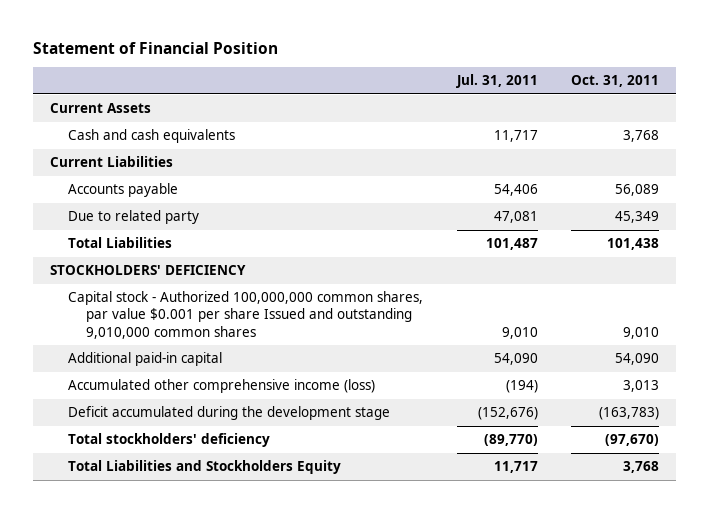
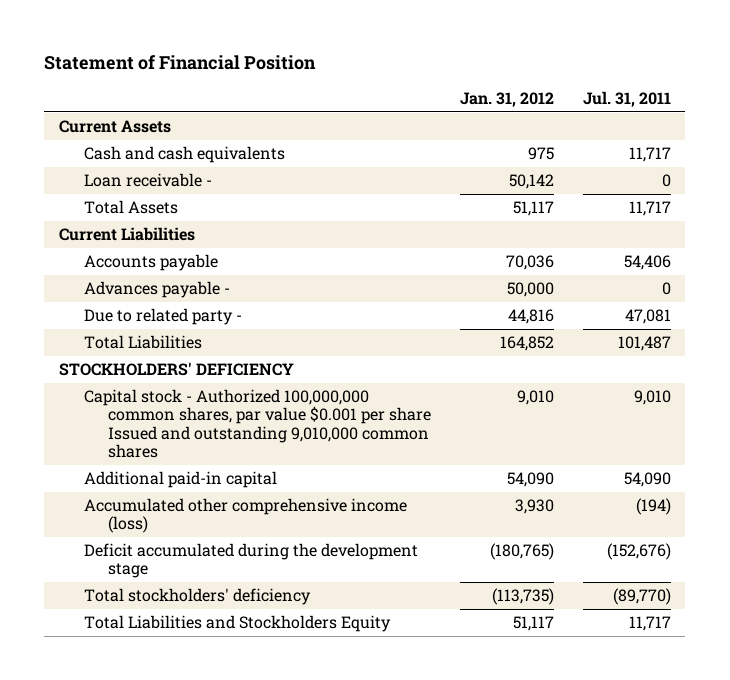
[571,75,660,88] Oct. 31, 2011 -> none
none -> [460,91,555,107] Jan. 31, 2012
none -> [83,173,212,188] Loan receivable -
none -> [83,200,178,215] Total Assets
none -> [83,281,230,299] Advances payable -
[67,210,199,225] Due to related party -> [83,308,242,326] Due to related party -

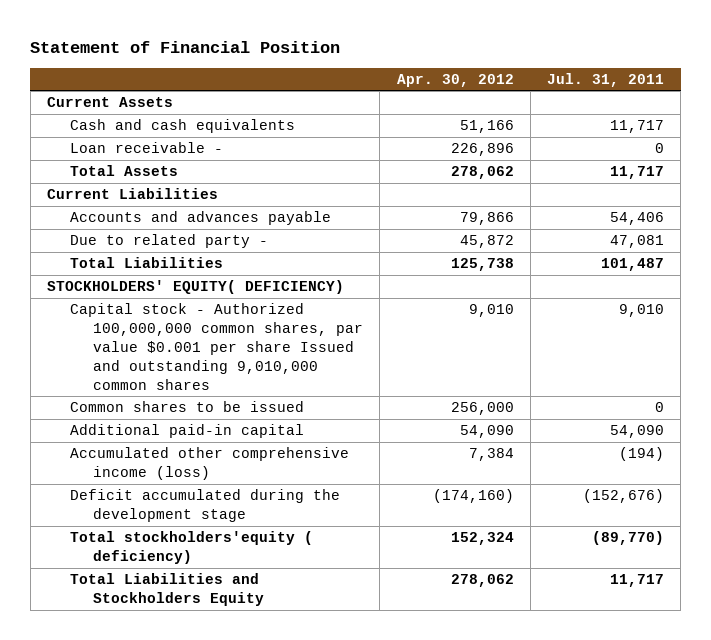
[460,91,555,107] Jan. 31, 2012 -> none
none -> [396,73,514,87] Apr. 30, 2012
[83,281,230,299] Advances payable - -> none
[83,254,218,272] Accounts payable -> [70,211,332,226] Accounts and advances payable
[58,362,294,377] STOCKHOLDERS' DEFICIENCY -> [47,280,345,295] STOCKHOLDERS' EQUITY( DEFICIENCY)
none -> [70,401,305,413] Common shares to be issued
[83,588,311,606] Total stockholders' deficiency -> [70,531,314,565] Total stockholders'equity ( deficiency)

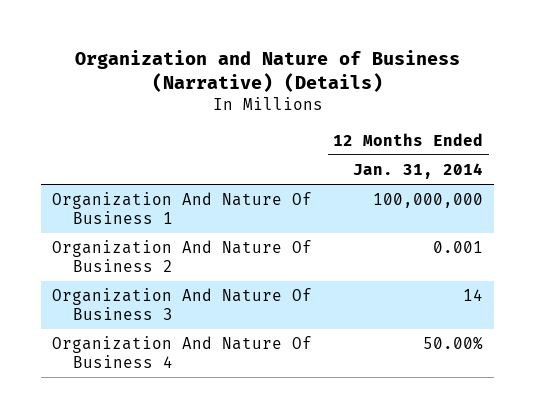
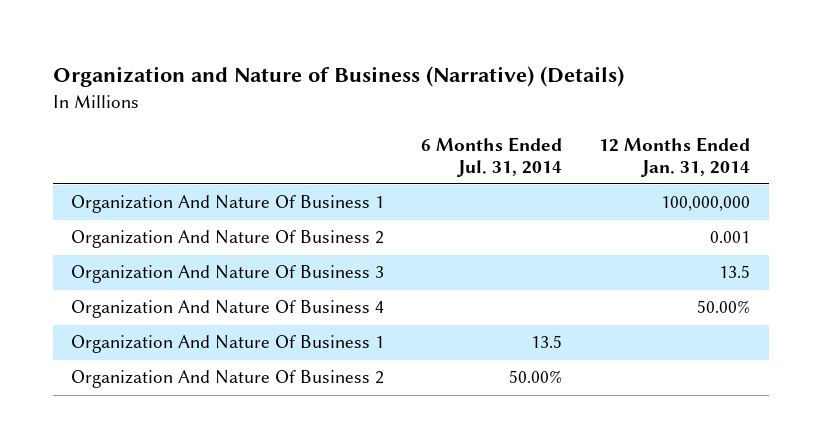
none -> [421,136,563,177] 6 Months Ended Jul. 31, 2014
[463,289,484,302] 14 -> [719,265,751,279] 13.5
none -> [71,335,385,354] Organization And Nature Of Business 1
none -> [71,370,385,389] Organization And Nature Of Business 2

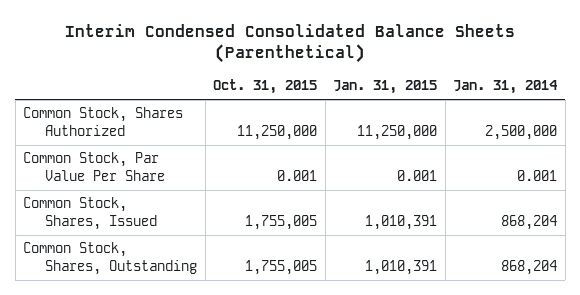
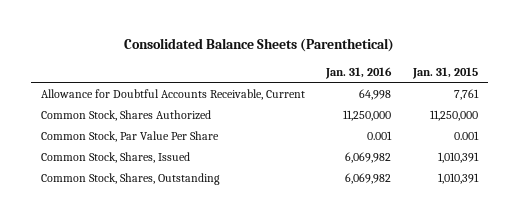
[65,23,516,64] Interim Condensed Consolidated Balance Sheets (Parenthetical) -> [124,37,395,52] Consolidated Balance Sheets (Parenthetical)
[213,79,318,95] Oct. 31, 2015 -> none
[453,80,559,95] Jan. 31, 2014 -> none
none -> [325,66,393,79] Jan. 31, 2016
none -> [41,88,306,100] Allowance for Doubtful Accounts Receivable, Current

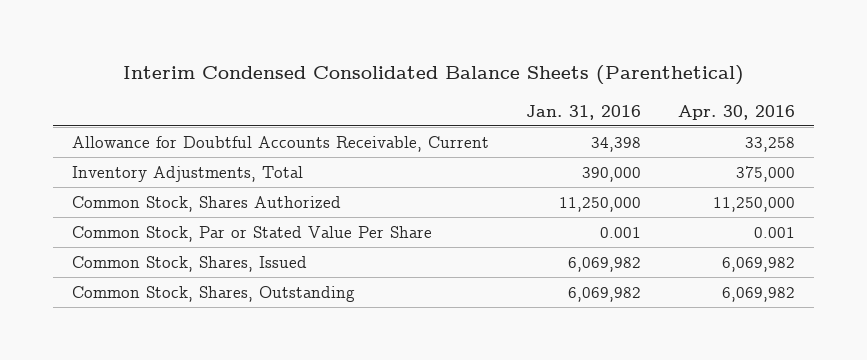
[124,37,395,52] Consolidated Balance Sheets (Parenthetical) -> [122,65,744,86] Interim Condensed Consolidated Balance Sheets (Parenthetical)
[411,66,478,79] Jan. 31, 2015 -> none
none -> [678,104,796,120] Apr. 30, 2016
[359,88,392,100] 64,998 -> [591,136,642,152] 34,398
none -> [71,165,303,182] Inventory Adjustments, Total
[41,130,220,142] Common Stock, Par Value Per Share -> [71,225,432,242] Common Stock, Par or Stated Value Per Share

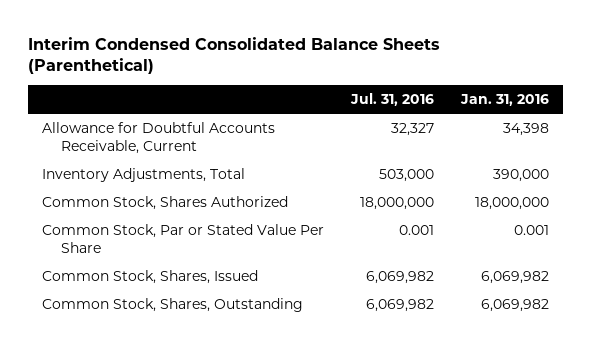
[678,104,796,120] Apr. 30, 2016 -> none
none -> [349,93,434,107] Jul. 31, 2016
[559,196,642,212] 11,250,000 -> [475,196,550,210] 18,000,000

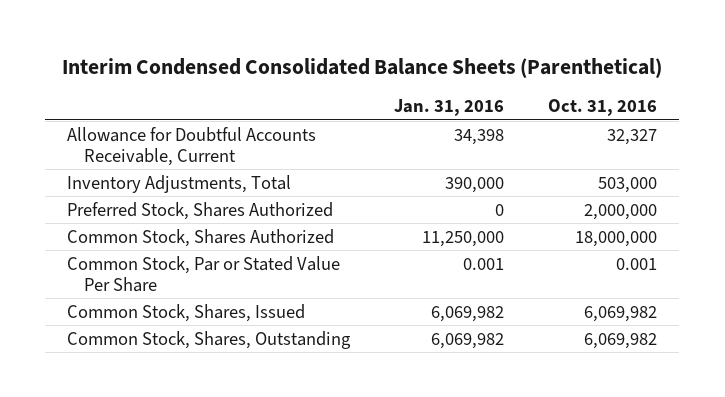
[349,93,434,107] Jul. 31, 2016 -> none
none -> [548,99,658,117] Oct. 31, 2016
none -> [67,201,334,220] Preferred Stock, Shares Authorized
[475,196,550,210] 18,000,000 -> [422,230,505,247] 11,250,000

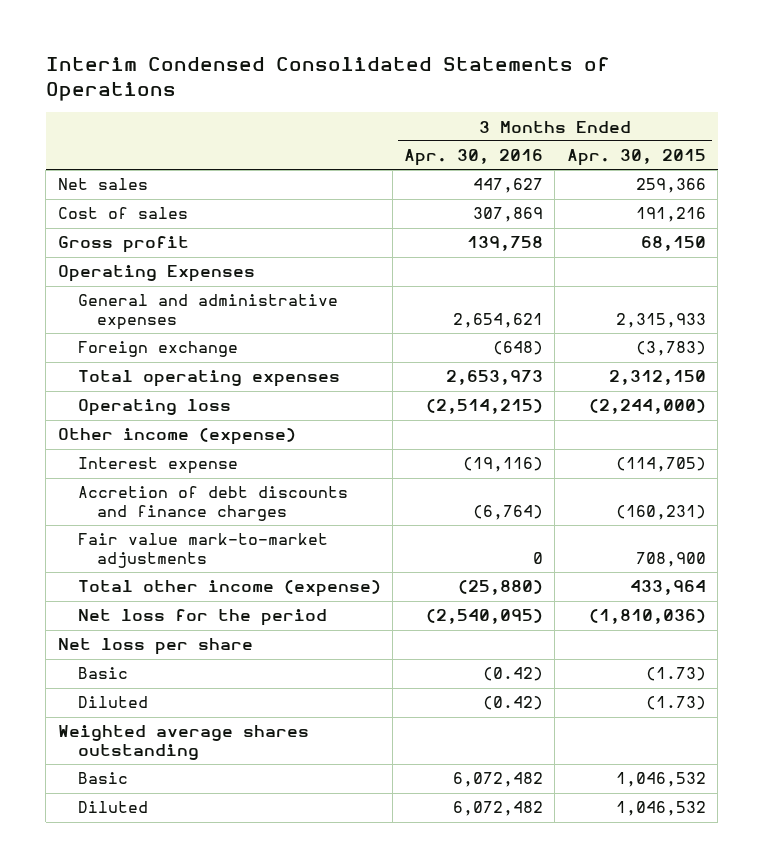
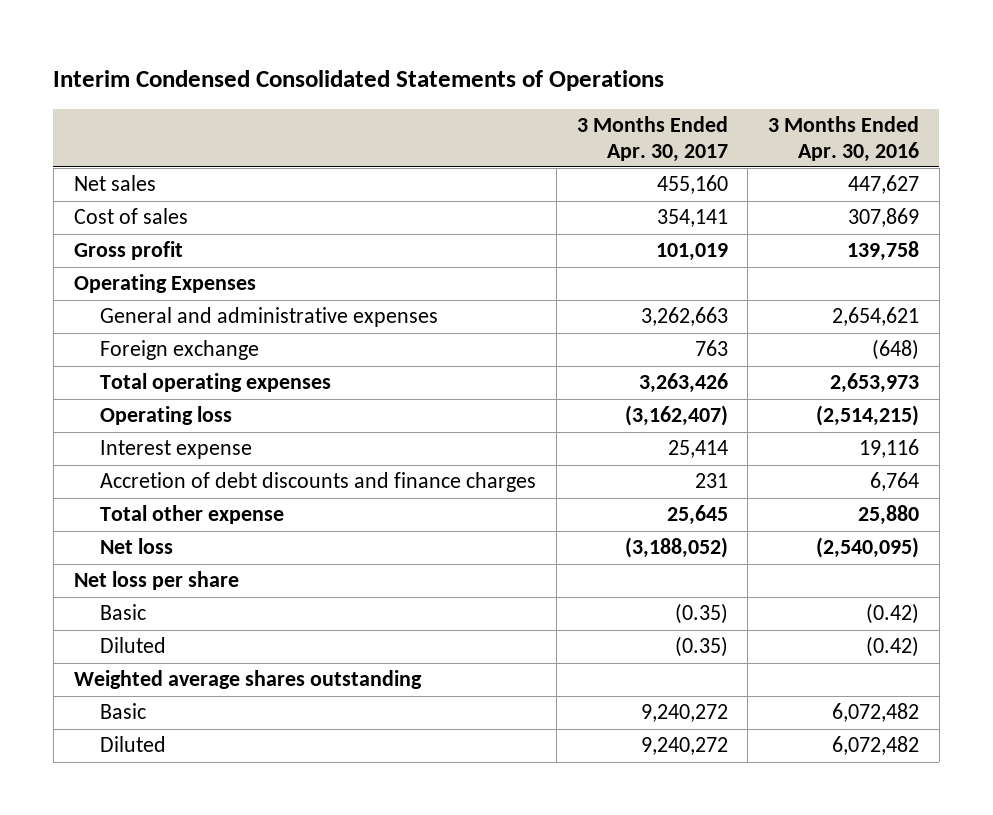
[566,149,706,167] Apr. 30, 2015 -> none
none -> [576,116,728,162] 3 Months Ended Apr. 30, 2017
[57,428,296,446] Other income (expense) -> none
[77,533,328,569] Fair value mark-to-market adjustments -> none
[463,457,544,473] (19,116) -> [859,439,920,459] 19,116
[473,505,544,521] (6,764) -> [870,472,920,492] 6,764
[77,580,381,598] Total other income (expense) -> [100,505,285,525] Total other expense
[458,580,544,596] (25,880) -> [858,505,920,526] 25,880
[77,609,327,627] Net loss for the period -> [100,538,174,555] Net loss

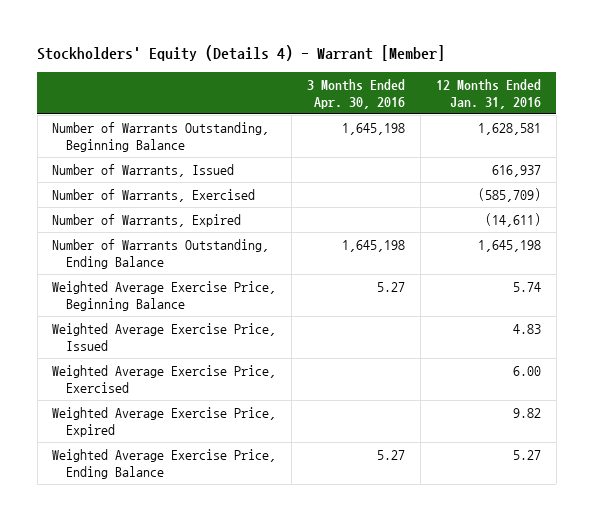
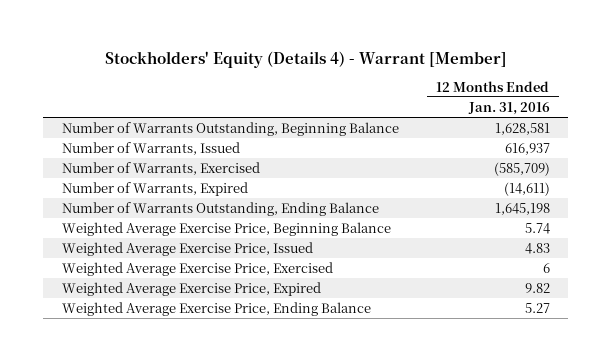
[307,78,406,109] 3 Months Ended Apr. 30, 2016 -> none
[512,365,541,376] 6.00 -> [542,262,550,273] 6

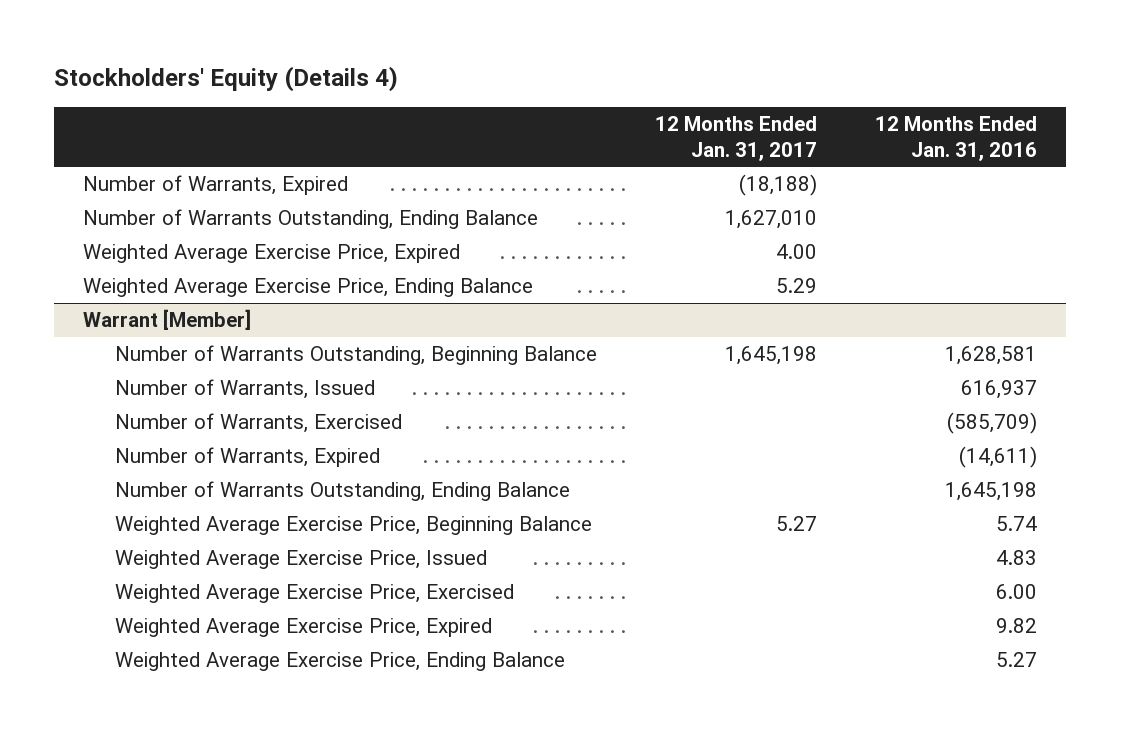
[104,50,507,68] Stockholders' Equity (Details 4) - Warrant [Member] -> [54,66,399,93] Stockholders' Equity (Details 4)
none -> [655,116,818,161] 12 Months Ended Jan. 31, 2017
none -> [83,175,349,196] Number of Warrants, Expired
none -> [83,209,539,230] Number of Warrants Outstanding, Ending Balance
none -> [83,244,461,264] Weighted Average Exercise Price, Expired
none -> [83,278,534,298] Weighted Average Exercise Price, Ending Balance
none -> [83,309,252,331] Warrant [Member]
[542,262,550,273] 6 -> [996,584,1038,600] 6.00

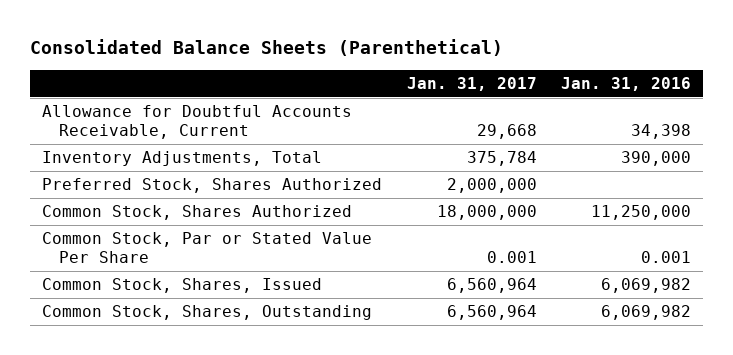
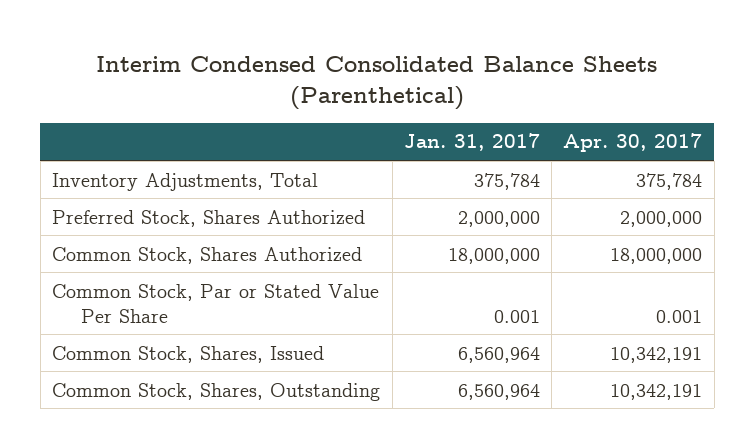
[29,39,503,57] Consolidated Balance Sheets (Parenthetical) -> [96,55,658,110] Interim Condensed Consolidated Balance Sheets (Parenthetical)
[560,76,691,91] Jan. 31, 2016 -> none
none -> [563,133,703,153] Apr. 30, 2017
[42,105,353,140] Allowance for Doubtful Accounts Receivable, Current -> none

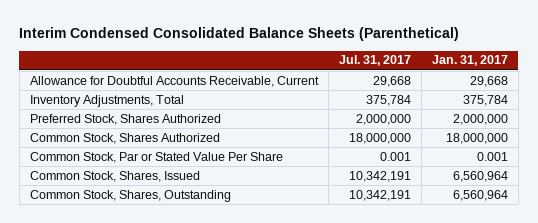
[563,133,703,153] Apr. 30, 2017 -> none
none -> [338,55,411,67] Jul. 31, 2017
none -> [29,75,319,87] Allowance for Doubtful Accounts Receivable, Current

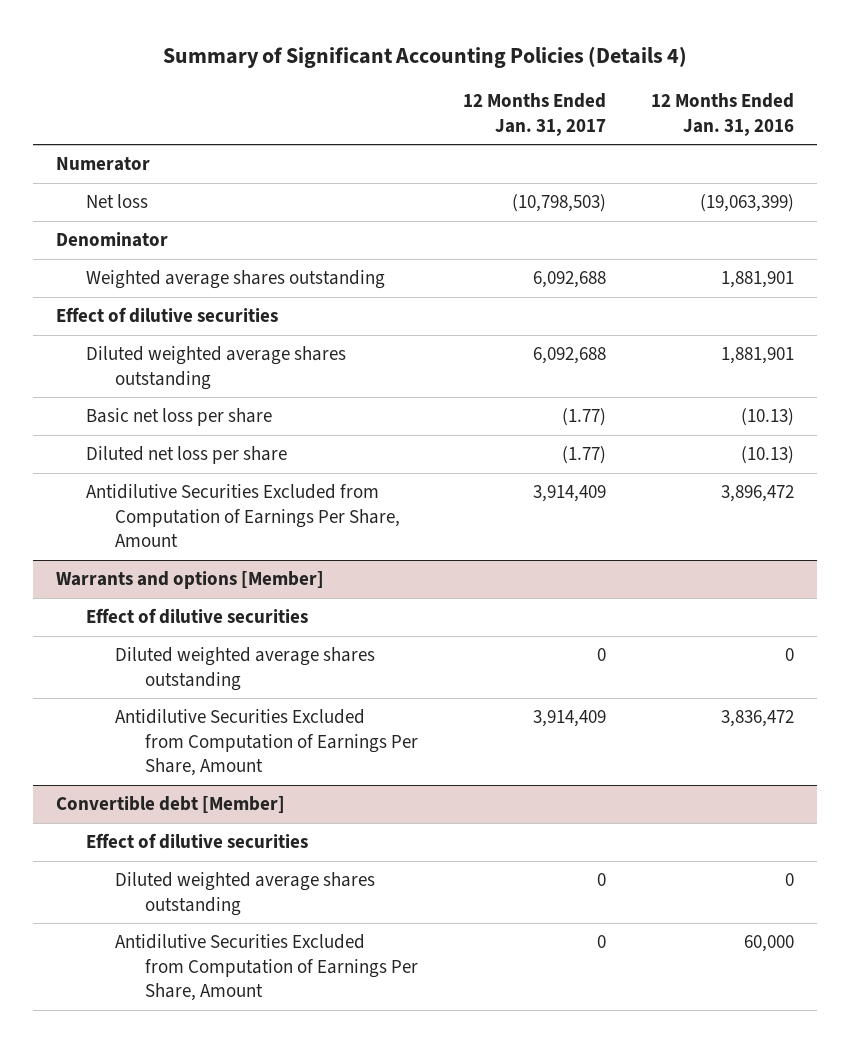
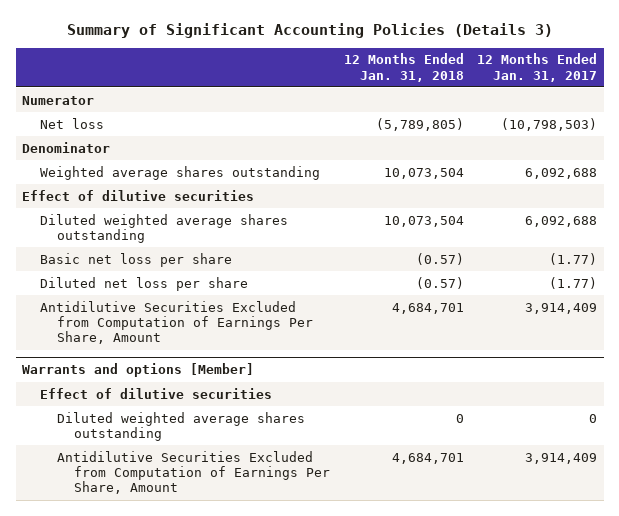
[163,45,688,68] Summary of Significant Accounting Policies (Details 4) -> [66,23,553,39] Summary of Significant Accounting Policies (Details 3)
[651,93,795,136] 12 Months Ended Jan. 31, 2016 -> none
none -> [343,53,464,82] 12 Months Ended Jan. 31, 2018
[55,796,285,814] Convertible debt [Member] -> none
[85,833,308,850] Effect of dilutive securities -> none
[115,872,376,916] Diluted weighted average shares outstanding -> none
[115,934,418,1001] Antidilutive Securities Excluded from Computation of Earnings Per Share, Amount -> none

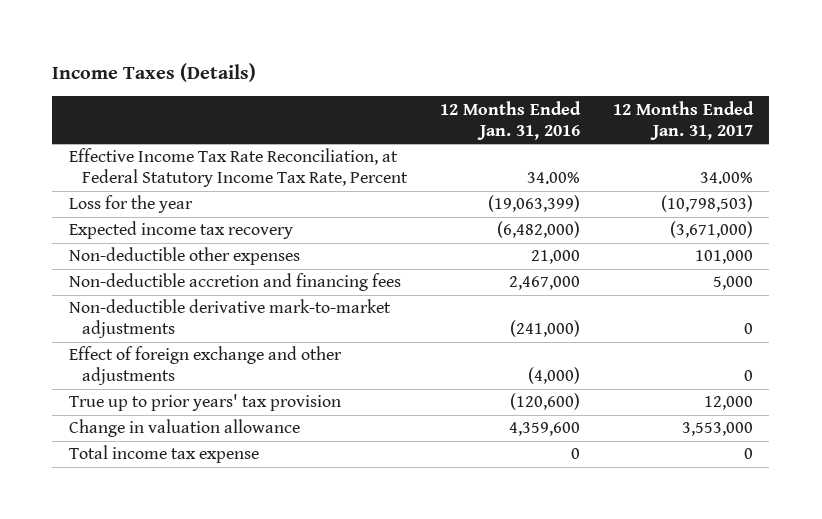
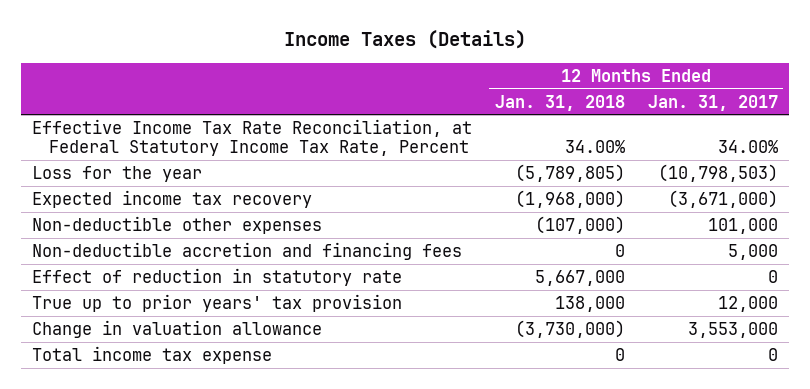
[440,100,582,140] 12 Months Ended Jan. 31, 2016 -> none
none -> [494,94,625,111] Jan. 31, 2018
[68,299,391,339] Non-deductible derivative mark-to-market adjustments -> none
[68,346,342,386] Effect of foreign exchange and other adjustments -> none
none -> [32,267,403,286] Effect of reduction in statutory rate

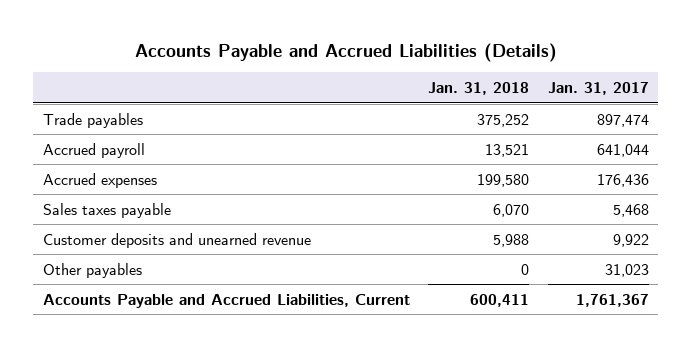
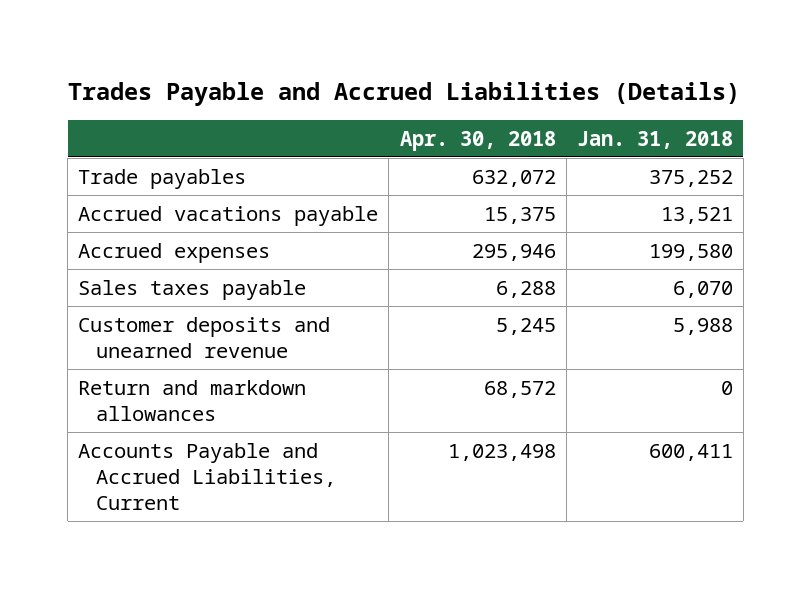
[134,43,557,63] Accounts Payable and Accrued Liabilities (Details) -> [67,81,740,106] Trades Payable and Accrued Liabilities (Details)
[547,81,649,95] Jan. 31, 2017 -> none
none -> [399,130,556,151] Apr. 30, 2018
[42,142,145,158] Accrued payroll -> [78,205,379,226] Accrued vacations payable
[42,262,142,278] Other payables -> [78,379,307,421] Return and markdown allowances

